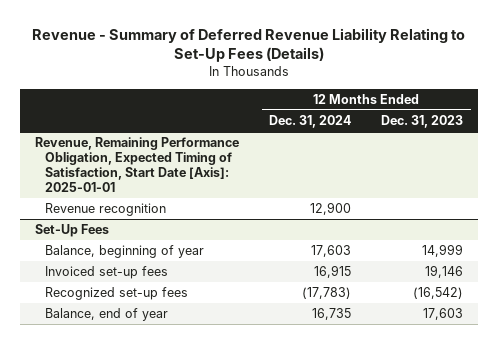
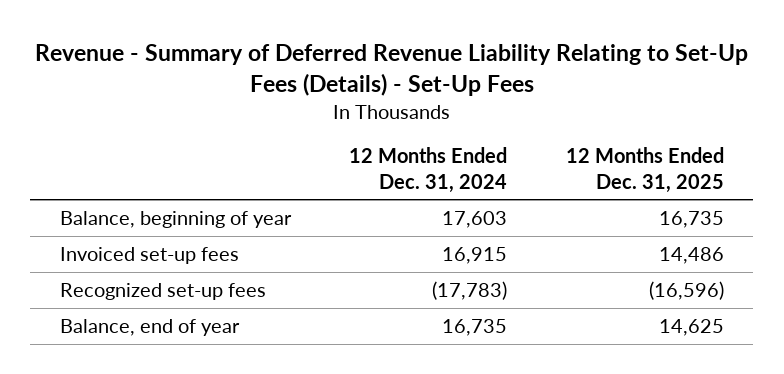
[32,27,466,63] Revenue - Summary of Deferred Revenue Liability Relating to Set-Up Fees (Details) -> [34,44,748,96] Revenue - Summary of Deferred Revenue Liability Relating to Set-Up Fees (Details) - Set-Up Fees
[381,115,464,129] Dec. 31, 2023 -> none
none -> [566,147,725,193] 12 Months Ended Dec. 31, 2025
[35,137,240,193] Revenue, Remaining Performance Obligation, Expected Timing of Satisfaction, Start Date [Axis]: 2025-01-01 -> none
[44,203,166,217] Revenue recognition -> none
[35,224,110,238] Set-Up Fees -> none

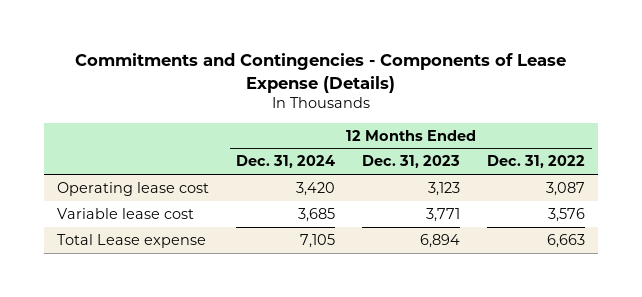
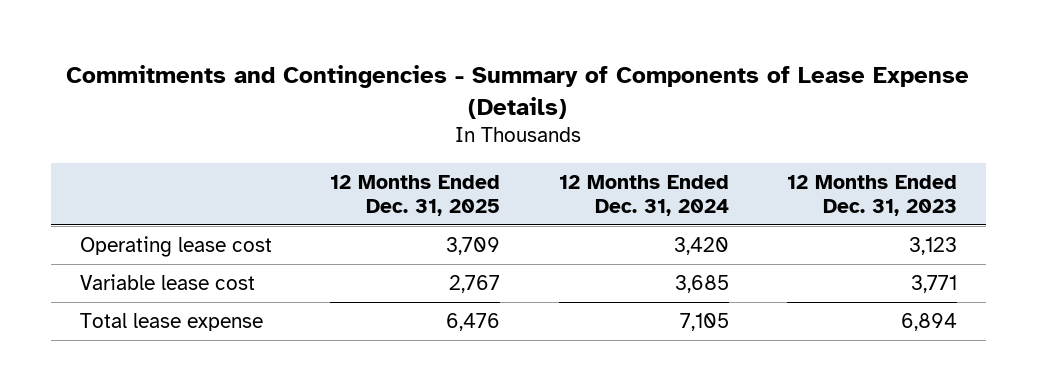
[75,53,567,93] Commitments and Contingencies - Components of Lease Expense (Details) -> [66,64,970,119] Commitments and Contingencies - Summary of Components of Lease Expense (Details)
[486,155,585,169] Dec. 31, 2022 -> none
none -> [330,175,501,216] 12 Months Ended Dec. 31, 2025
[57,233,207,248] Total Lease expense -> [79,313,263,332] Total lease expense

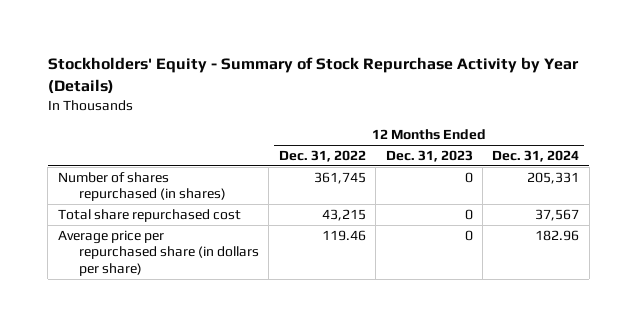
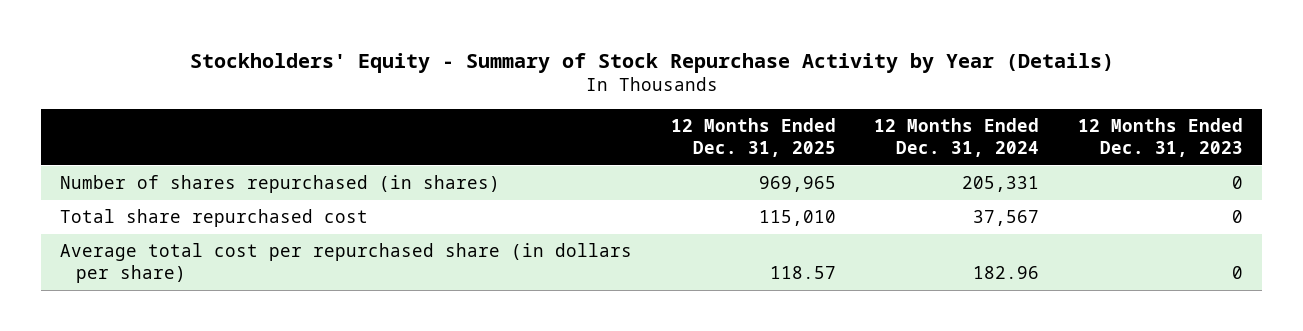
[278,150,366,163] Dec. 31, 2022 -> none
none -> [670,117,836,158] 12 Months Ended Dec. 31, 2025
[57,230,259,276] Average price per repurchased share (in dollars per share) -> [60,243,633,284] Average total cost per repurchased share (in dollars per share)

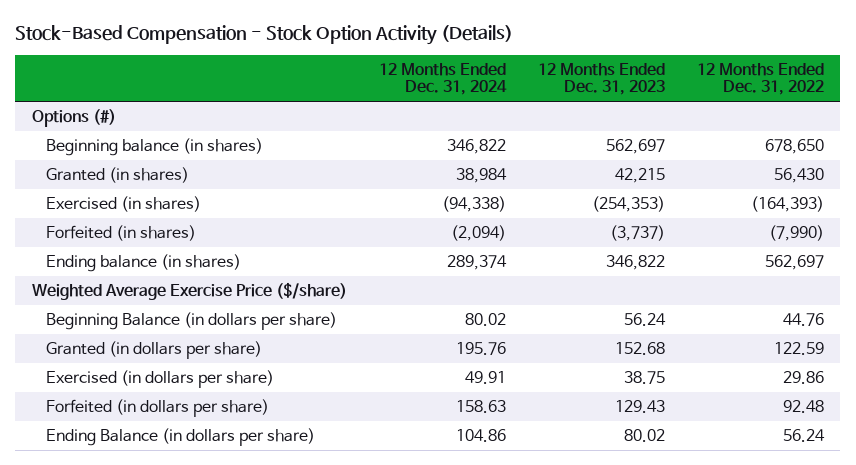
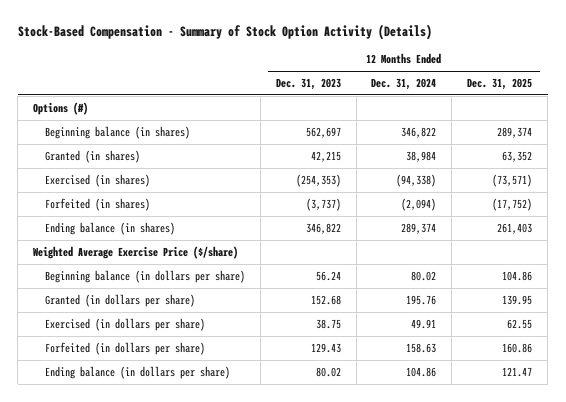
[15,25,514,46] Stock-Based Compensation - Stock Option Activity (Details) -> [17,23,432,40] Stock-Based Compensation - Summary of Stock Option Activity (Details)
[697,62,825,96] 12 Months Ended Dec. 31, 2022 -> none
none -> [467,78,533,91] Dec. 31, 2025
[45,311,337,330] Beginning Balance (in dollars per share) -> [44,269,245,283] Beginning balance (in dollars per share)
[45,427,315,446] Ending Balance (in dollars per share) -> [44,365,230,379] Ending balance (in dollars per share)

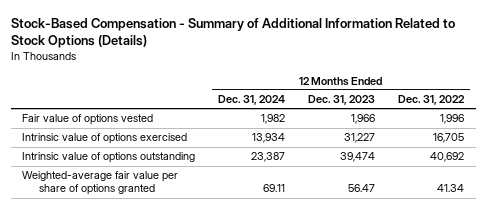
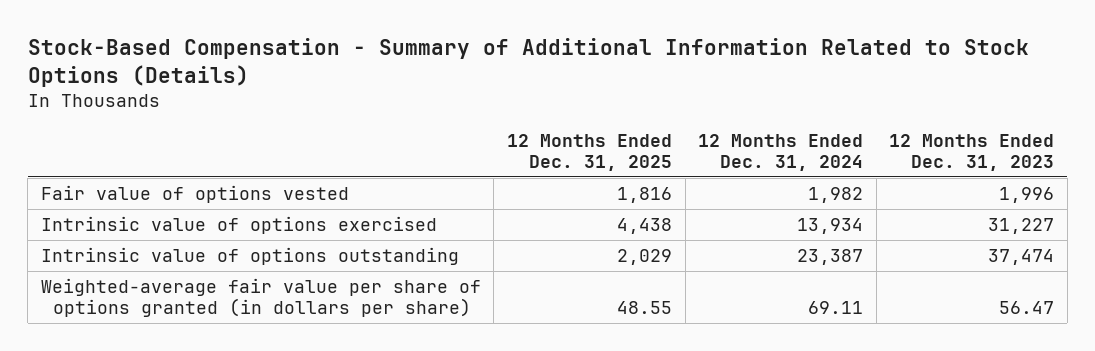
[398,95,466,106] Dec. 31, 2022 -> none
none -> [506,133,672,171] 12 Months Ended Dec. 31, 2025
[351,114,376,125] 1,966 -> [999,186,1055,203] 1,996
[340,152,376,163] 39,474 -> [988,248,1055,265] 37,474
[22,171,179,196] Weighted-average fair value per share of options granted -> [40,277,481,317] Weighted-average fair value per share of options granted (in dollars per share)

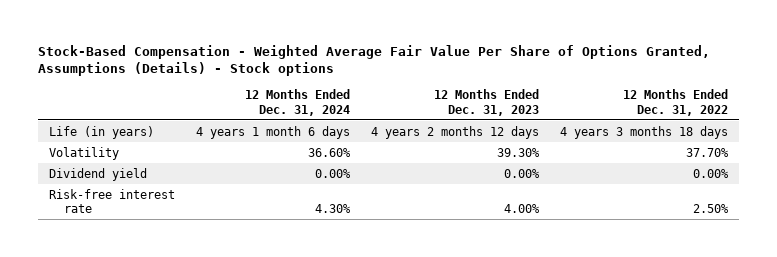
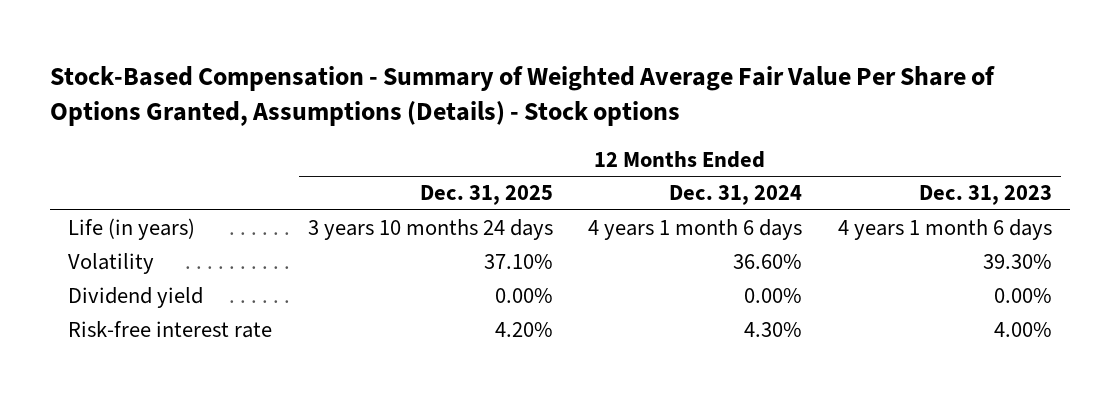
[37,44,710,77] Stock-Based Compensation - Weighted Average Fair Value Per Share of Options Granted, Assumptions (Details) - Stock options -> [49,65,995,126] Stock-Based Compensation - Summary of Weighted Average Fair Value Per Share of Options Granted, Assumptions (Details) - Stock options
[623,89,729,116] 12 Months Ended Dec. 31, 2022 -> none
none -> [419,185,553,206] Dec. 31, 2025
[370,125,539,139] 4 years 2 months 12 days -> [838,219,1053,241] 4 years 1 month 6 days

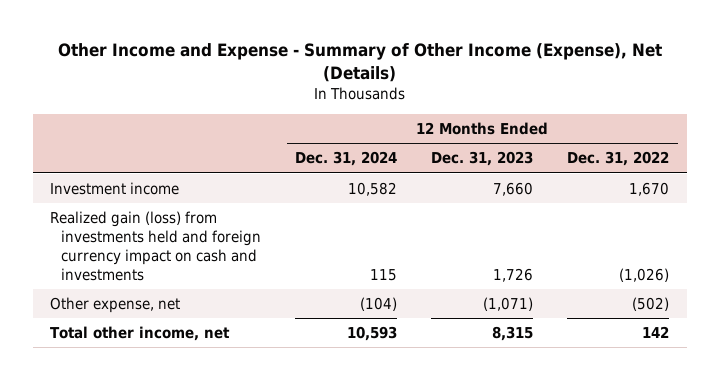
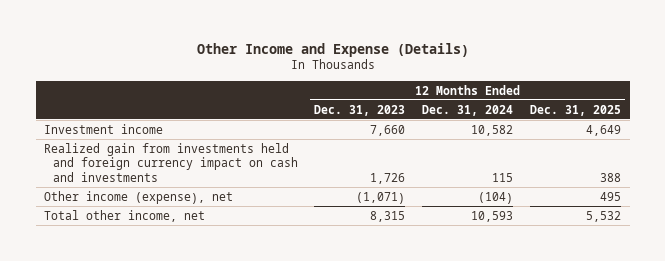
[57,43,662,82] Other Income and Expense - Summary of Other Income (Expense), Net (Details) -> [196,42,469,57] Other Income and Expense (Details)
[567,151,670,167] Dec. 31, 2022 -> none
none -> [530,104,622,116] Dec. 31, 2025
[50,211,262,281] Realized gain (loss) from investments held and foreign currency impact on cash and investments -> [43,142,298,182] Realized gain from investments held and foreign currency impact on cash and investments
[50,297,181,314] Other expense, net -> [43,190,233,204] Other income (expense), net

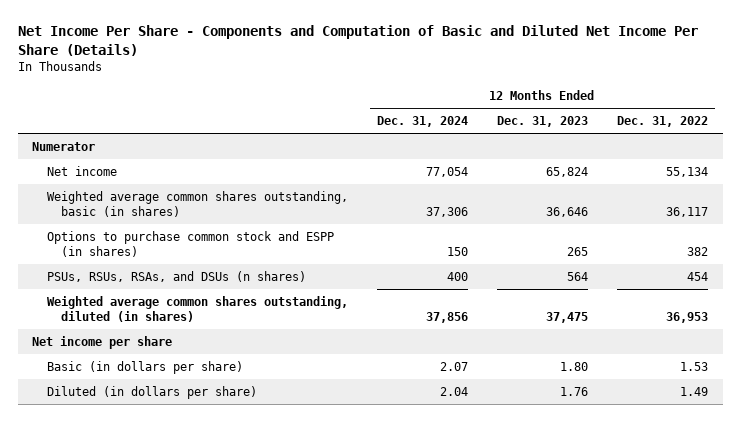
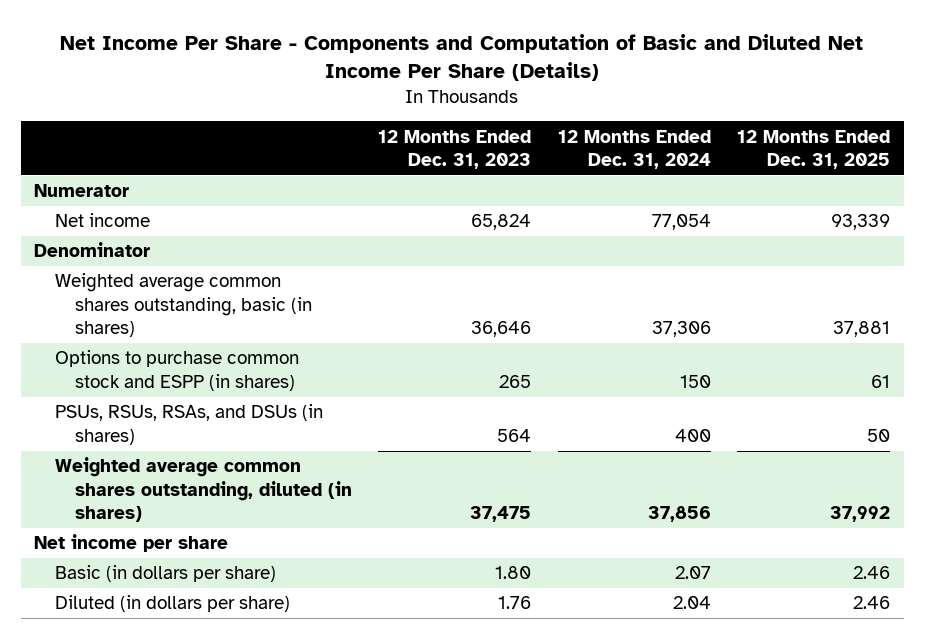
[616,116,708,128] Dec. 31, 2022 -> none
none -> [737,129,891,169] 12 Months Ended Dec. 31, 2025
none -> [34,242,151,258] Denominator
[46,270,306,282] PSUs, RSUs, RSAs, and DSUs (n shares) -> [54,404,323,445] PSUs, RSUs, RSAs, and DSUs (in shares)

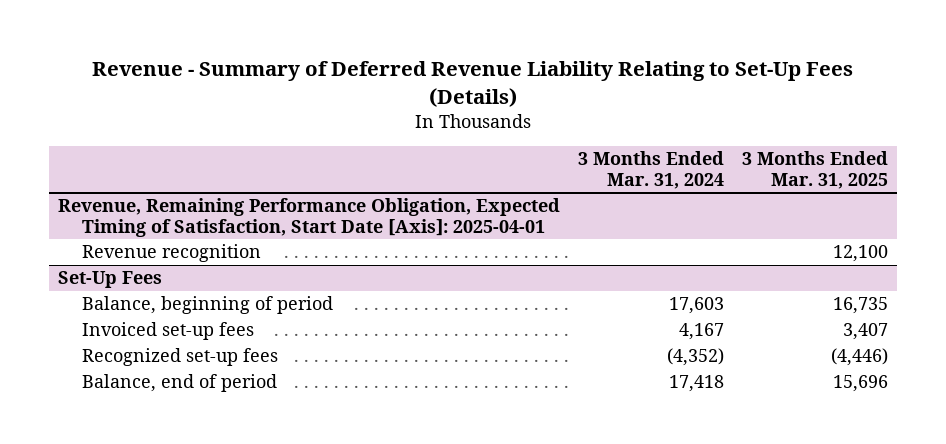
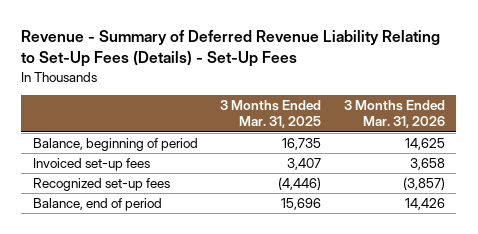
[91,61,853,108] Revenue - Summary of Deferred Revenue Liability Relating to Set-Up Fees (Details) -> [21,30,441,68] Revenue - Summary of Deferred Revenue Liability Relating to Set-Up Fees (Details) - Set-Up Fees
[577,151,724,190] 3 Months Ended Mar. 31, 2024 -> none
none -> [343,100,445,129] 3 Months Ended Mar. 31, 2026
[57,198,560,237] Revenue, Remaining Performance Obligation, Expected Timing of Satisfaction, Start Date [Axis]: 2025-04-01 -> none
[81,244,261,263] Revenue recognition -> none
[57,271,162,289] Set-Up Fees -> none

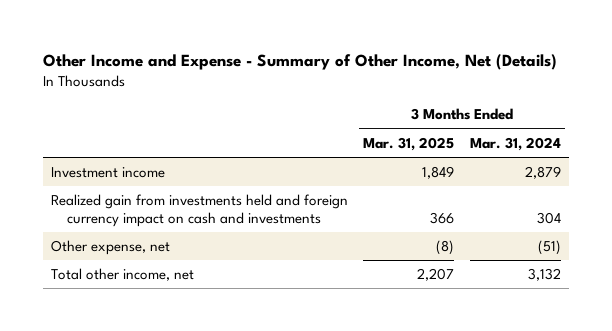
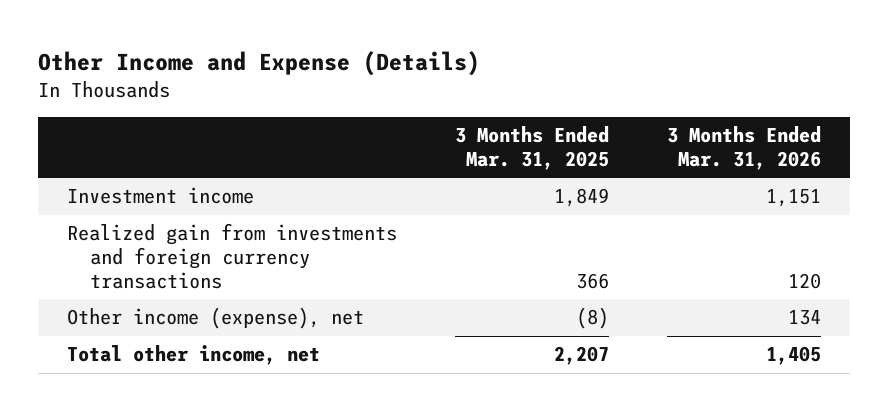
[42,53,557,70] Other Income and Expense - Summary of Other Income, Net (Details) -> [38,50,481,76] Other Income and Expense (Details)
[470,136,562,151] Mar. 31, 2024 -> none
none -> [667,126,822,171] 3 Months Ended Mar. 31, 2026
[50,194,348,227] Realized gain from investments held and foreign currency impact on cash and investments -> [67,223,398,290] Realized gain from investments and foreign currency transactions
[50,240,170,256] Other expense, net -> [67,307,365,330] Other income (expense), net

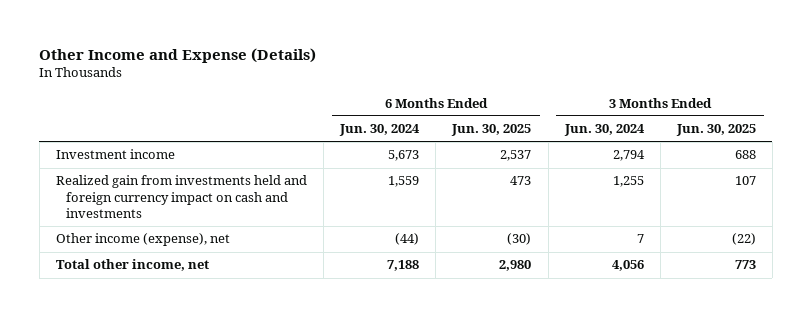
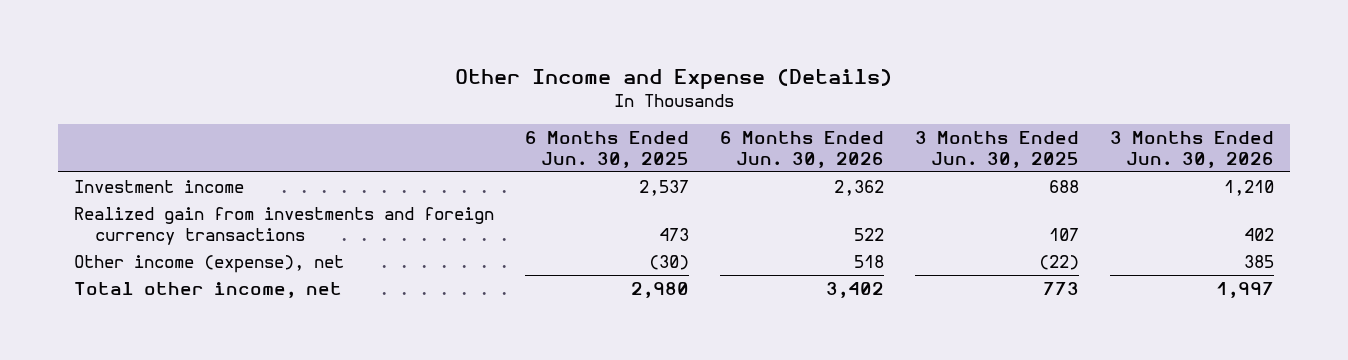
[339,124,421,137] Jun. 30, 2024 -> none
[563,124,645,137] Jun. 30, 2024 -> none
none -> [719,130,884,168] 6 Months Ended Jun. 30, 2026
none -> [1110,130,1275,168] 3 Months Ended Jun. 30, 2026
[55,175,307,219] Realized gain from investments held and foreign currency impact on cash and investments -> [73,207,494,245] Realized gain from investments and foreign currency transactions

